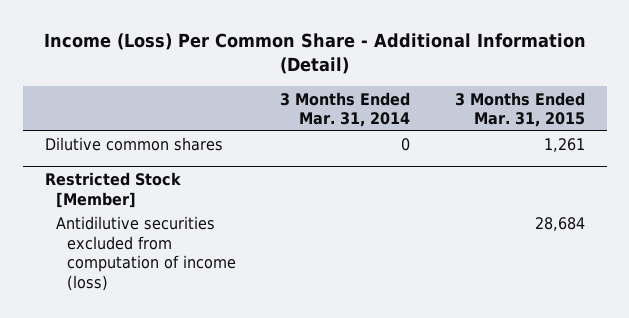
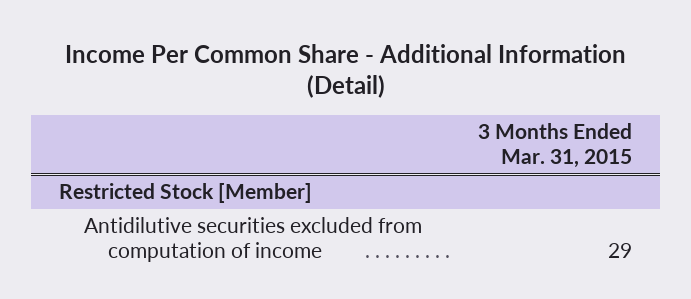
[43,32,586,74] Income (Loss) Per Common Share - Additional Information (Detail) -> [64,43,626,99] Income Per Common Share - Additional Information (Detail)
[280,91,411,128] 3 Months Ended Mar. 31, 2014 -> none
[44,137,223,152] Dilutive common shares -> none
[55,216,237,292] Antidilutive securities excluded from computation of income (loss) -> [83,217,422,263] Antidilutive securities excluded from computation of income
[534,217,585,232] 28,684 -> [607,243,632,259] 29

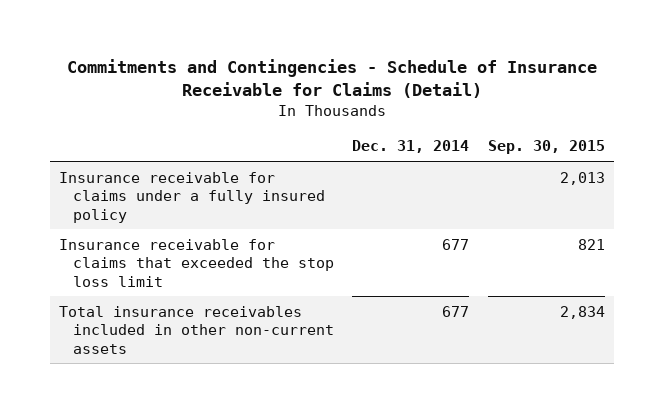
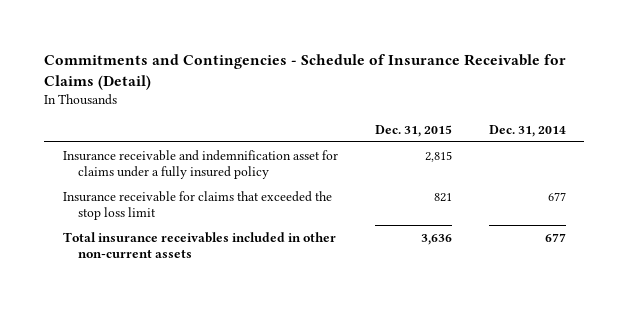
[487,140,605,155] Sep. 30, 2015 -> none
none -> [374,124,452,137] Dec. 31, 2015
[59,171,325,223] Insurance receivable for claims under a fully insured policy -> [62,149,338,180] Insurance receivable and indemnification asset for claims under a fully insured policy

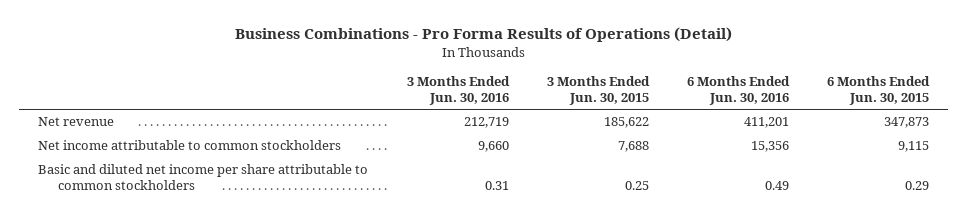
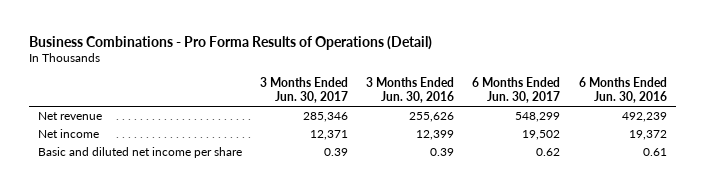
[546,76,650,106] 3 Months Ended Jun. 30, 2015 -> none
[827,76,931,106] 6 Months Ended Jun. 30, 2015 -> none
none -> [259,77,348,104] 3 Months Ended Jun. 30, 2017
none -> [472,77,561,104] 6 Months Ended Jun. 30, 2017
[38,140,342,151] Net income attributable to common stockholders -> none
[463,117,509,129] 212,719 -> [409,112,455,123] 255,626
[743,117,789,129] 411,201 -> [621,112,667,123] 492,239
none -> [37,129,99,139] Net income
[38,164,369,191] Basic and diluted net income per share attributable to common stockholders -> [37,147,242,159] Basic and diluted net income per share
[484,181,509,191] 0.31 -> [430,148,455,157] 0.39
[764,181,789,191] 0.49 -> [642,148,667,157] 0.61

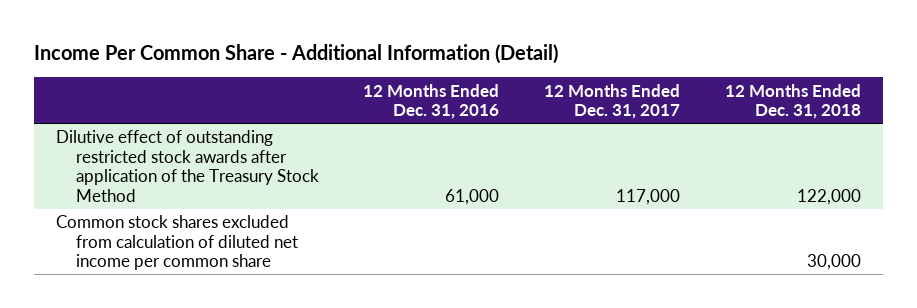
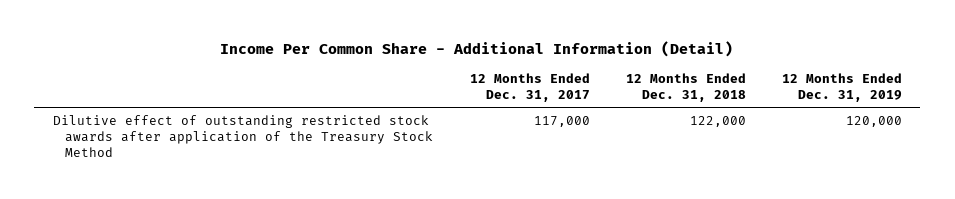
[363,83,500,120] 12 Months Ended Dec. 31, 2016 -> none
none -> [782,73,903,103] 12 Months Ended Dec. 31, 2019
[56,215,298,271] Common stock shares excluded from calculation of diluted net income per common share -> none

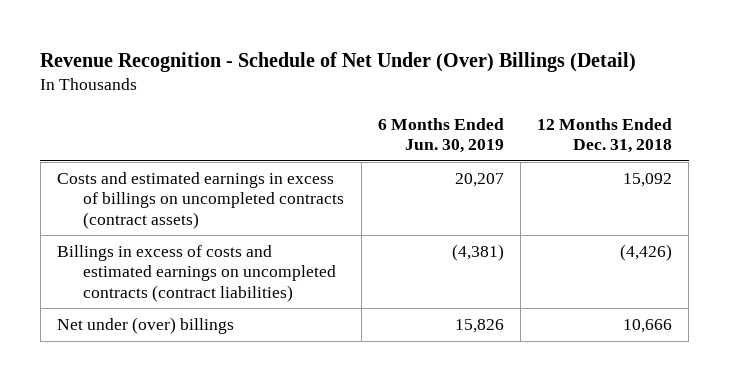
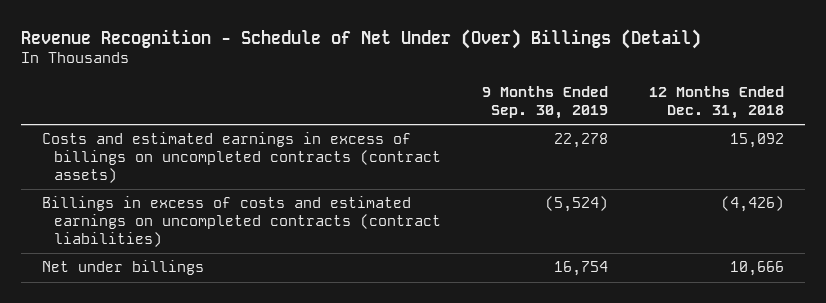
[377,117,504,153] 6 Months Ended Jun. 30, 2019 -> none
none -> [482,86,609,119] 9 Months Ended Sep. 30, 2019
[56,317,234,335] Net under (over) billings -> [41,260,204,276] Net under billings

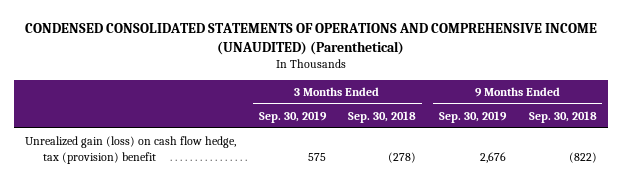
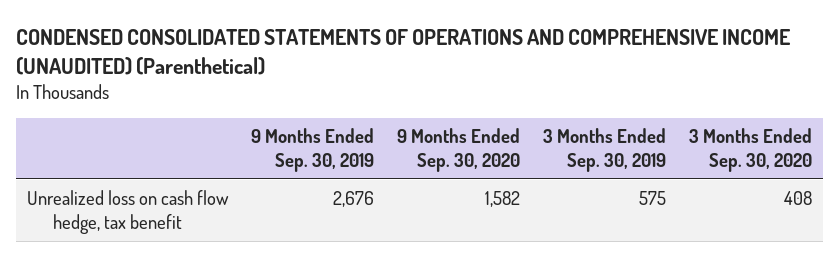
[348,110,417,123] Sep. 30, 2018 -> none
[528,110,597,123] Sep. 30, 2018 -> none
none -> [397,128,521,172] 9 Months Ended Sep. 30, 2020
none -> [688,128,812,172] 3 Months Ended Sep. 30, 2020
[24,135,236,164] Unrealized gain (loss) on cash flow hedge, tax (provision) benefit -> [27,190,230,234] Unrealized loss on cash flow hedge, tax benefit

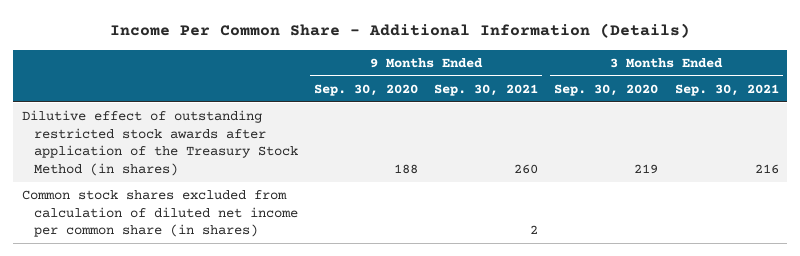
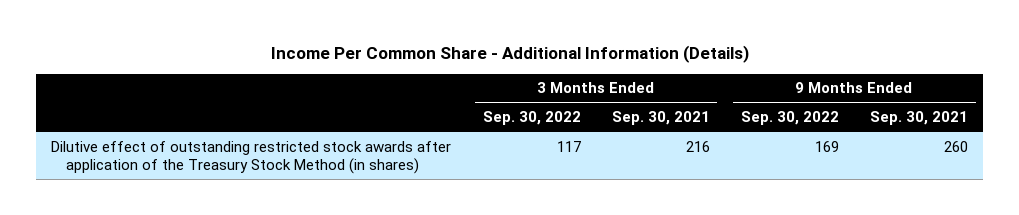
[313,83,418,96] Sep. 30, 2020 -> none
[554,83,659,96] Sep. 30, 2020 -> none
none -> [482,111,581,126] Sep. 30, 2022
none -> [740,111,839,126] Sep. 30, 2022
[21,190,298,238] Common stock shares excluded from calculation of diluted net income per common share (in shares) -> none

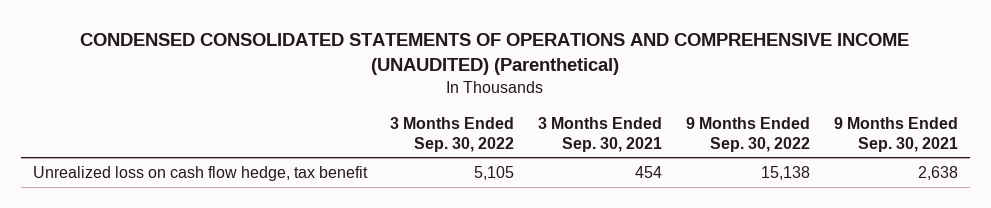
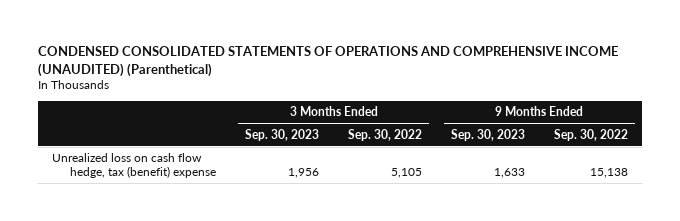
[538,116,663,152] 3 Months Ended Sep. 30, 2021 -> none
[834,116,959,152] 9 Months Ended Sep. 30, 2021 -> none
none -> [245,128,320,141] Sep. 30, 2023
none -> [451,128,526,141] Sep. 30, 2023
[32,166,368,182] Unrealized loss on cash flow hedge, tax benefit -> [52,153,217,179] Unrealized loss on cash flow hedge, tax (benefit) expense

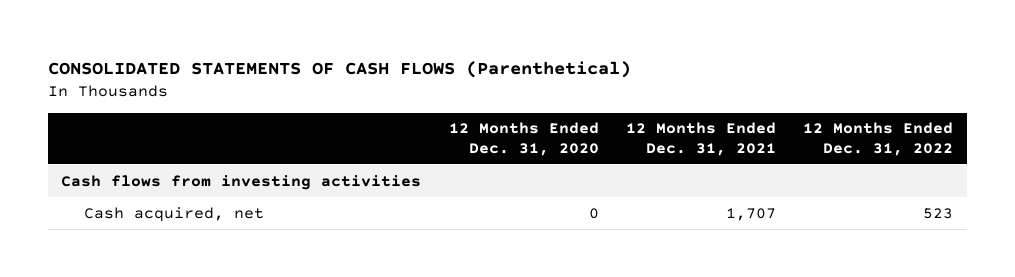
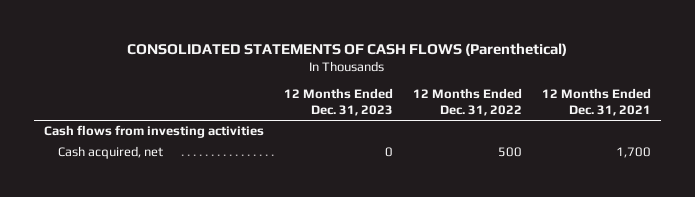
[448,122,599,156] 12 Months Ended Dec. 31, 2020 -> none
none -> [283,88,393,117] 12 Months Ended Dec. 31, 2023
[726,207,777,221] 1,707 -> [616,147,652,159] 1,700
[923,207,954,219] 523 -> [498,147,523,158] 500

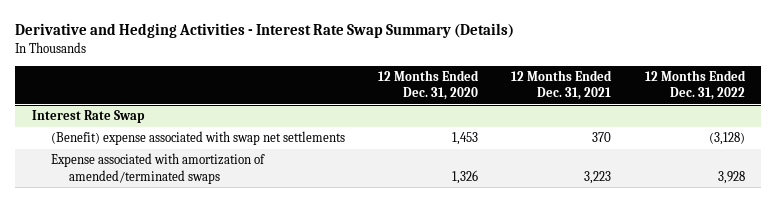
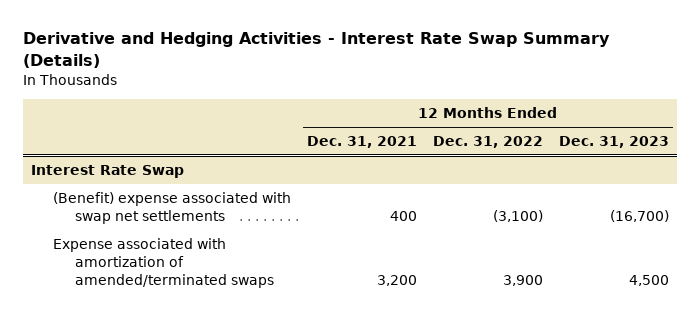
[378,70,480,101] 12 Months Ended Dec. 31, 2020 -> none
none -> [559,136,670,149] Dec. 31, 2023
[592,132,612,143] 370 -> [389,210,417,221] 400
[708,132,745,146] (3,128) -> [493,209,544,222] (3,100)
[584,170,612,184] 3,223 -> [376,274,417,286] 3,200
[717,170,745,184] 3,928 -> [503,274,544,286] 3,900

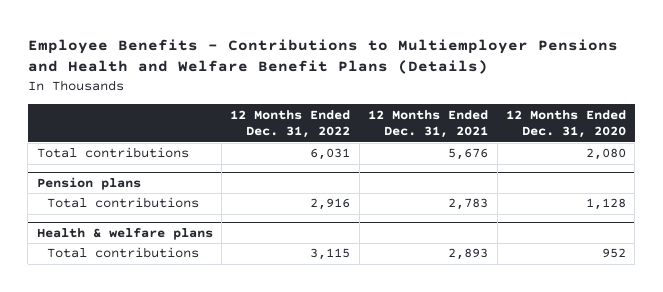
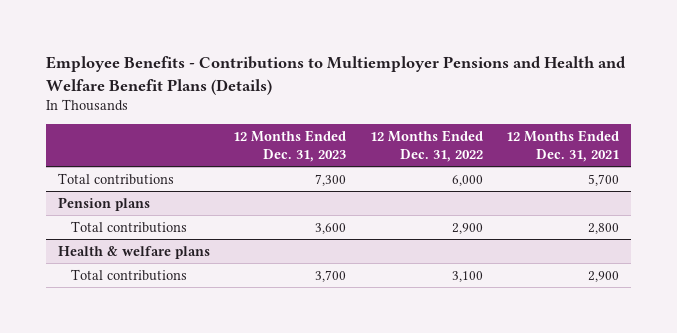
[505,109,626,139] 12 Months Ended Dec. 31, 2020 -> none
none -> [233,130,347,162] 12 Months Ended Dec. 31, 2023
[310,148,351,161] 6,031 -> [451,174,483,186] 6,000
[448,148,489,161] 5,676 -> [588,173,620,186] 5,700
[310,198,351,211] 2,916 -> [451,222,483,234] 2,900
[448,198,489,211] 2,783 -> [588,222,620,234] 2,800
[310,248,351,261] 3,115 -> [451,270,483,282] 3,100
[448,248,489,261] 2,893 -> [588,270,620,282] 2,900

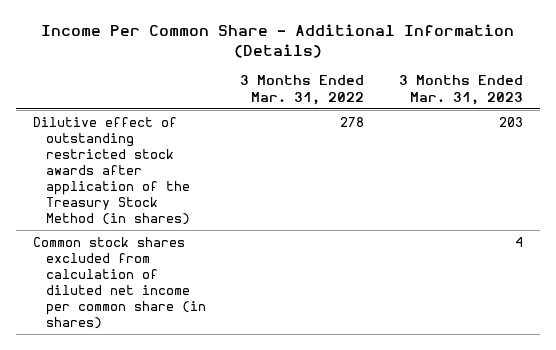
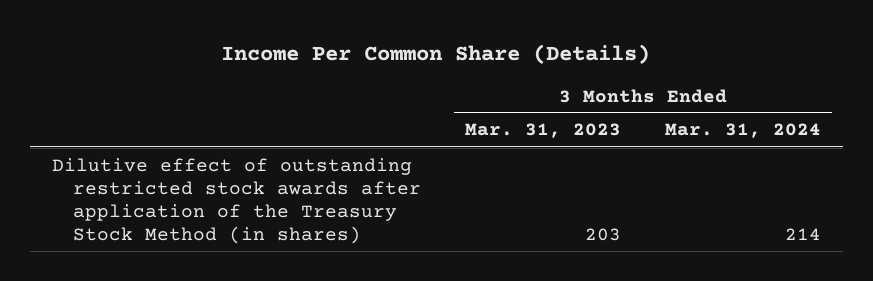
[41,23,515,58] Income Per Common Share - Additional Information (Details) -> [221,43,651,64] Income Per Common Share (Details)
[240,75,365,105] 3 Months Ended Mar. 31, 2022 -> none
none -> [664,123,821,139] Mar. 31, 2024
[33,236,206,330] Common stock shares excluded from calculation of diluted net income per common share (in shares) -> none

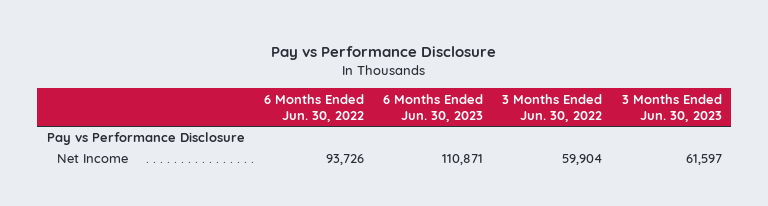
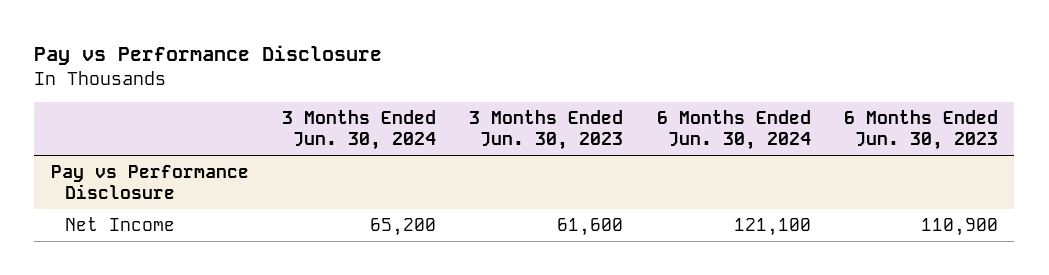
[263,93,364,123] 6 Months Ended Jun. 30, 2022 -> none
[502,93,603,123] 3 Months Ended Jun. 30, 2022 -> none
none -> [282,110,437,151] 3 Months Ended Jun. 30, 2024
none -> [656,110,811,151] 6 Months Ended Jun. 30, 2024
[442,154,484,166] 110,871 -> [920,217,998,236] 110,900
[685,154,722,166] 61,597 -> [557,217,624,236] 61,600

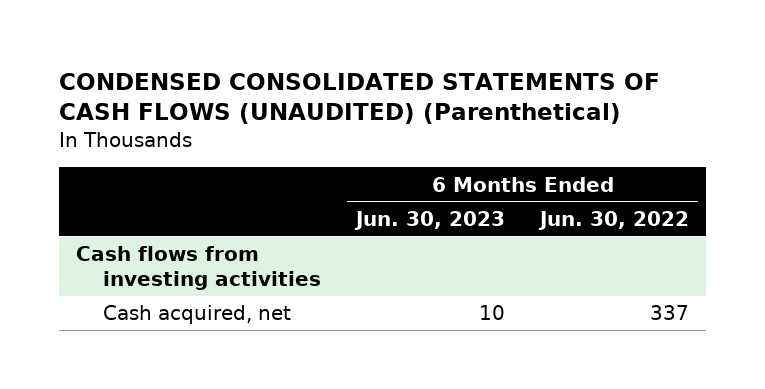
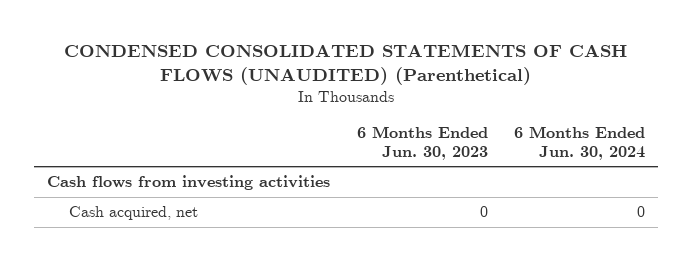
[537,210,689,230] Jun. 30, 2022 -> none
none -> [514,125,646,160] 6 Months Ended Jun. 30, 2024
[479,305,506,321] 10 -> [479,206,488,218] 0

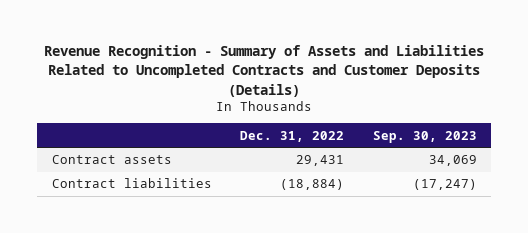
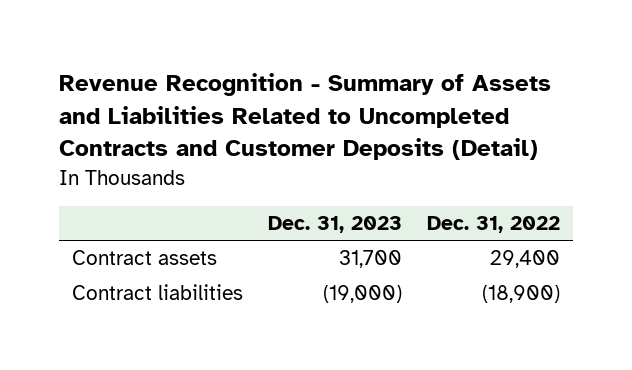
[44,45,485,97] Revenue Recognition - Summary of Assets and Liabilities Related to Uncompleted Contracts and Customer Deposits (Details) -> [58,73,551,161] Revenue Recognition - Summary of Assets and Liabilities Related to Uncompleted Contracts and Customer Deposits (Detail)
[372,130,477,143] Sep. 30, 2023 -> none
none -> [267,215,402,233] Dec. 31, 2023
[296,155,345,167] 29,431 -> [490,250,561,269] 29,400
[280,179,345,191] (18,884) -> [482,285,561,304] (18,900)

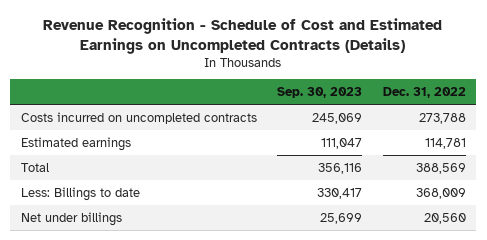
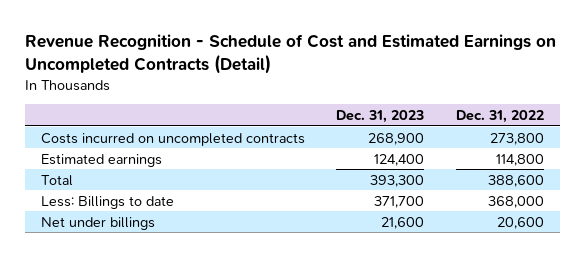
[43,17,443,54] Revenue Recognition - Schedule of Cost and Estimated Earnings on Uncompleted Contracts (Details) -> [24,34,556,75] Revenue Recognition - Schedule of Cost and Estimated Earnings on Uncompleted Contracts (Detail)
[277,87,363,99] Sep. 30, 2023 -> none
none -> [336,110,425,124] Dec. 31, 2023
[418,112,466,124] 273,788 -> [489,132,544,145] 273,800
[424,137,466,149] 114,781 -> [495,153,544,166] 114,800
[415,162,466,174] 388,569 -> [487,174,544,187] 388,600
[415,187,466,199] 368,009 -> [487,195,544,208] 368,000
[423,212,466,224] 20,560 -> [496,216,544,229] 20,600

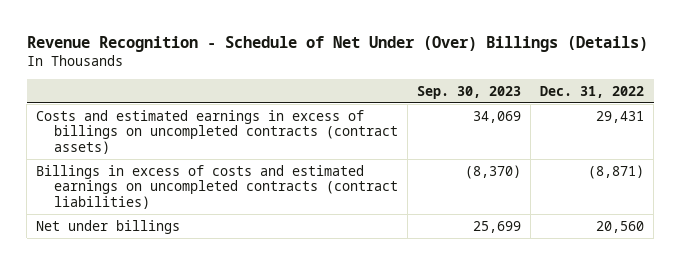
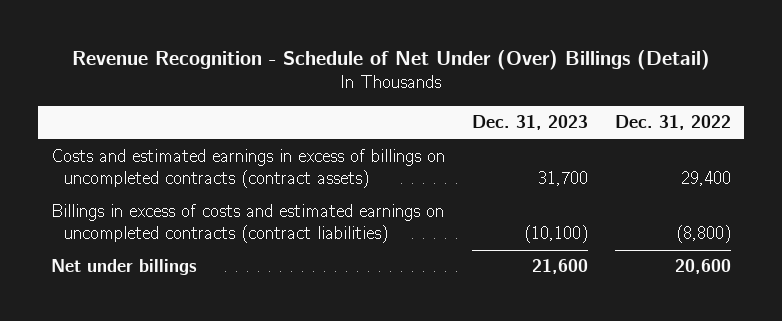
[26,35,648,52] Revenue Recognition - Schedule of Net Under (Over) Billings (Details) -> [71,49,710,70] Revenue Recognition - Schedule of Net Under (Over) Billings (Detail)
[417,85,522,99] Sep. 30, 2023 -> none
none -> [471,115,588,131] Dec. 31, 2023
[596,110,645,123] 29,431 -> [680,171,731,187] 29,400
[588,164,645,179] (8,871) -> [675,225,731,244] (8,800)
[596,220,645,233] 20,560 -> [674,259,731,275] 20,600

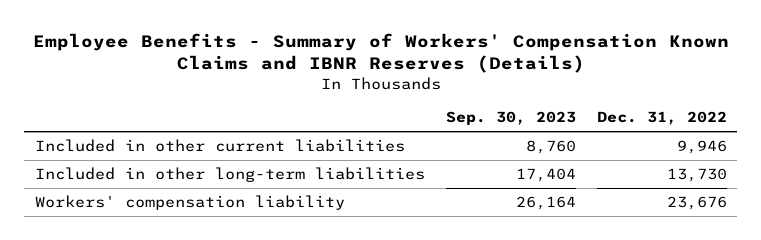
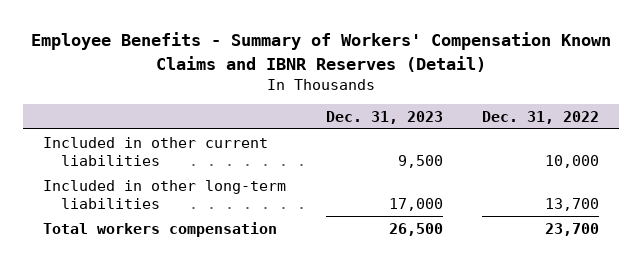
[32,32,729,74] Employee Benefits - Summary of Workers' Compensation Known Claims and IBNR Reserves (Details) -> [31,32,612,72] Employee Benefits - Summary of Workers' Compensation Known Claims and IBNR Reserves (Detail)
[445,111,576,126] Sep. 30, 2023 -> none
none -> [325,110,443,124] Dec. 31, 2023
[676,140,727,155] 9,946 -> [545,155,600,169] 10,000
[666,168,727,183] 13,730 -> [545,198,600,212] 13,700
[34,195,345,211] Workers' compensation liability -> [43,221,278,237] Total workers compensation
[666,196,727,211] 23,676 -> [545,222,600,236] 23,700

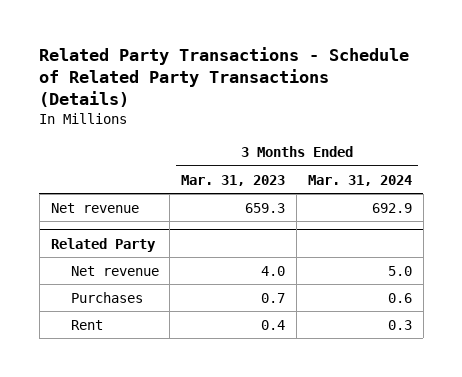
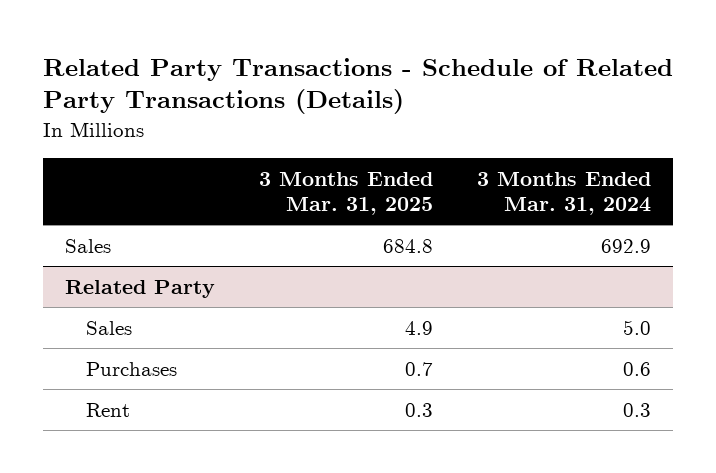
[181,174,286,186] Mar. 31, 2023 -> none
none -> [259,171,434,216] 3 Months Ended Mar. 31, 2025
[50,202,139,213] Net revenue -> [64,238,111,253] Sales
[70,265,159,276] Net revenue -> [85,320,132,335] Sales

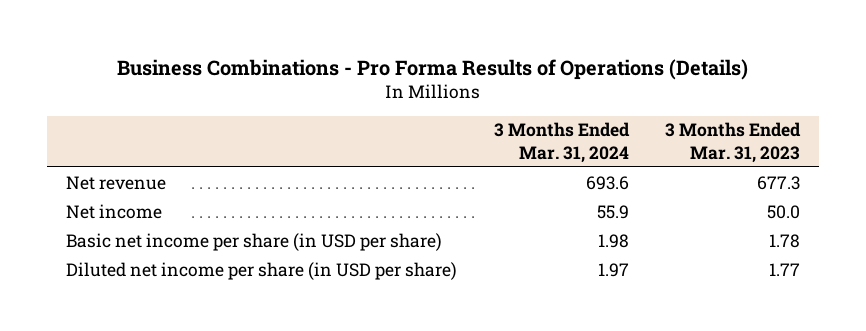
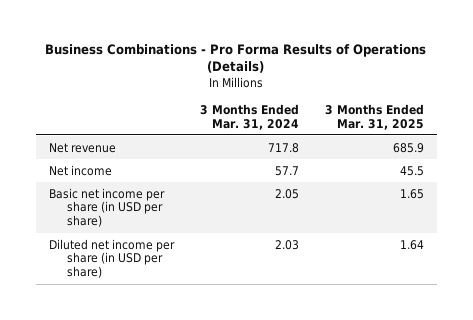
[665,122,802,163] 3 Months Ended Mar. 31, 2023 -> none
none -> [324,103,424,130] 3 Months Ended Mar. 31, 2025
[585,175,629,190] 693.6 -> [267,142,299,153] 717.8
[596,204,629,219] 55.9 -> [274,165,299,176] 57.7
[597,233,629,248] 1.98 -> [274,188,299,199] 2.05
[597,262,629,277] 1.97 -> [274,239,299,250] 2.03

